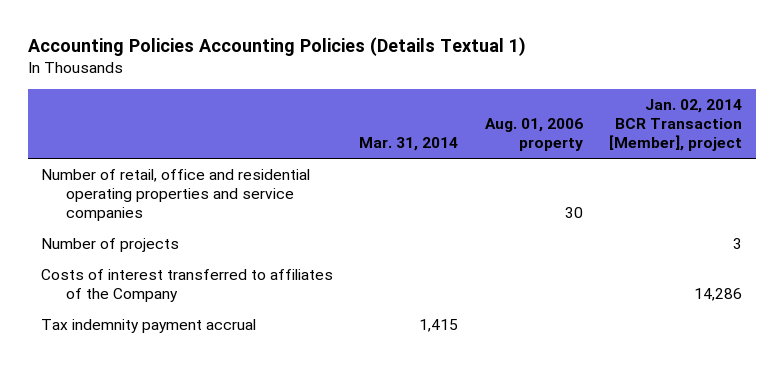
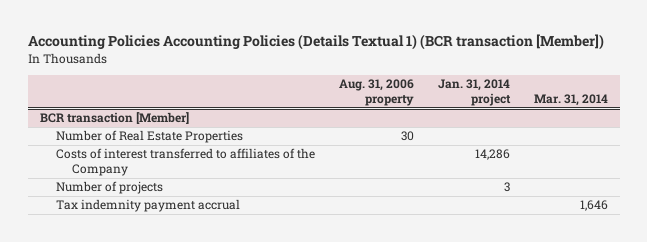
[27,37,526,57] Accounting Policies Accounting Policies (Details Textual 1) -> [27,34,604,51] Accounting Policies Accounting Policies (Details Textual 1) (BCR transaction [Member])
[484,118,583,152] Aug. 01, 2006 property -> none
[609,98,743,152] Jan. 02, 2014 BCR Transaction [Member], project -> none
none -> [338,79,414,106] Aug. 31, 2006 property
none -> [437,79,511,106] Jan. 31, 2014 project
[40,168,310,222] Number of retail, office and residential operating properties and service companies -> none
[40,237,179,252] Number of projects -> none
[40,268,333,303] Costs of interest transferred to affiliates of the Company -> none
[40,318,256,333] Tax indemnity payment accrual -> none
none -> [39,112,189,125] BCR transaction [Member]
none -> [55,130,243,144] Number of Real Estate Properties
none -> [55,148,315,177] Costs of interest transferred to affiliates of the Company
none -> [55,181,163,195] Number of projects
none -> [55,199,240,213] Tax indemnity payment accrual

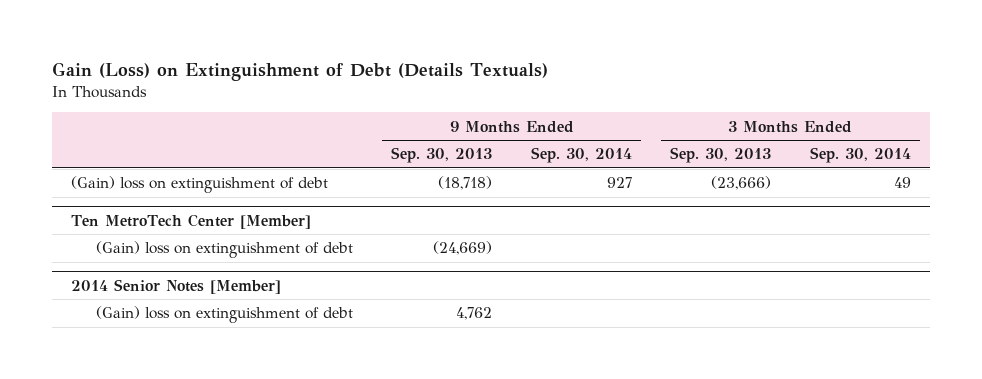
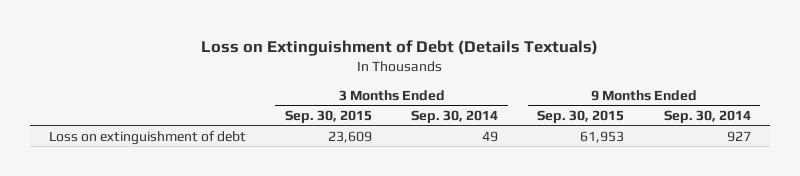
[52,62,549,82] Gain (Loss) on Extinguishment of Debt (Details Textuals) -> [200,39,598,56] Loss on Extinguishment of Debt (Details Textuals)
[391,147,493,164] Sep. 30, 2013 -> none
[670,147,772,164] Sep. 30, 2013 -> none
none -> [285,109,373,123] Sep. 30, 2015
none -> [537,109,625,123] Sep. 30, 2015
[71,213,312,229] Ten MetroTech Center [Member] -> none
[95,241,353,259] (Gain) loss on extinguishment of debt -> none
[71,278,282,294] 2014 Senior Notes [Member] -> none
[95,306,353,324] (Gain) loss on extinguishment of debt -> none
[71,176,329,194] (Gain) loss on extinguishment of debt -> [49,130,247,145] Loss on extinguishment of debt

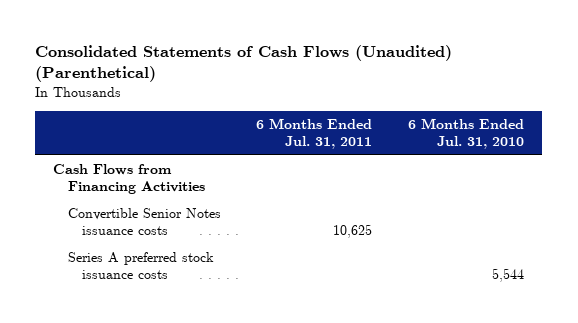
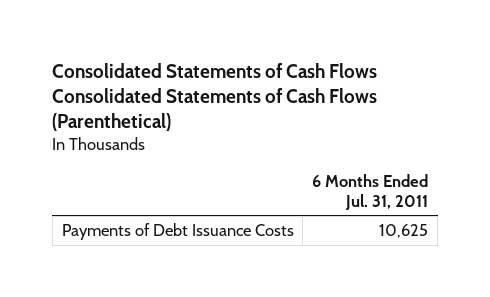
[35,44,453,83] Consolidated Statements of Cash Flows (Unaudited) (Parenthetical) -> [52,62,378,132] Consolidated Statements of Cash Flows Consolidated Statements of Cash Flows (Parenthetical)
[408,117,525,149] 6 Months Ended Jul. 31, 2010 -> none
[53,164,205,195] Cash Flows from Financing Activities -> none
[67,252,214,280] Series A preferred stock issuance costs -> none
[67,208,221,236] Convertible Senior Notes issuance costs -> [61,223,294,241] Payments of Debt Issuance Costs

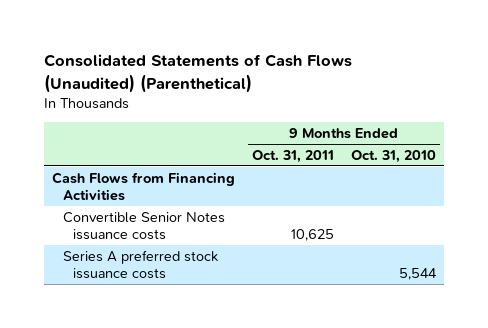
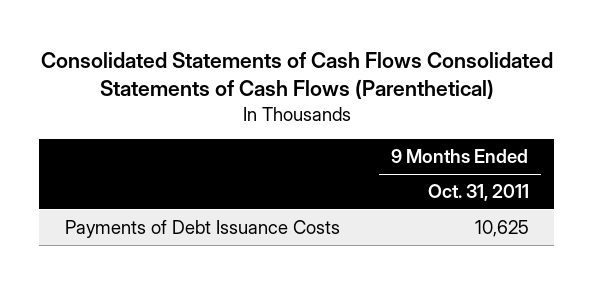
[43,54,352,93] Consolidated Statements of Cash Flows (Unaudited) (Parenthetical) -> [40,51,553,100] Consolidated Statements of Cash Flows Consolidated Statements of Cash Flows (Parenthetical)
[350,149,436,163] Oct. 31, 2010 -> none
[52,171,236,201] Cash Flows from Financing Activities -> none
[62,249,218,279] Series A preferred stock issuance costs -> none
[62,211,225,240] Convertible Senior Notes issuance costs -> [64,220,340,239] Payments of Debt Issuance Costs

